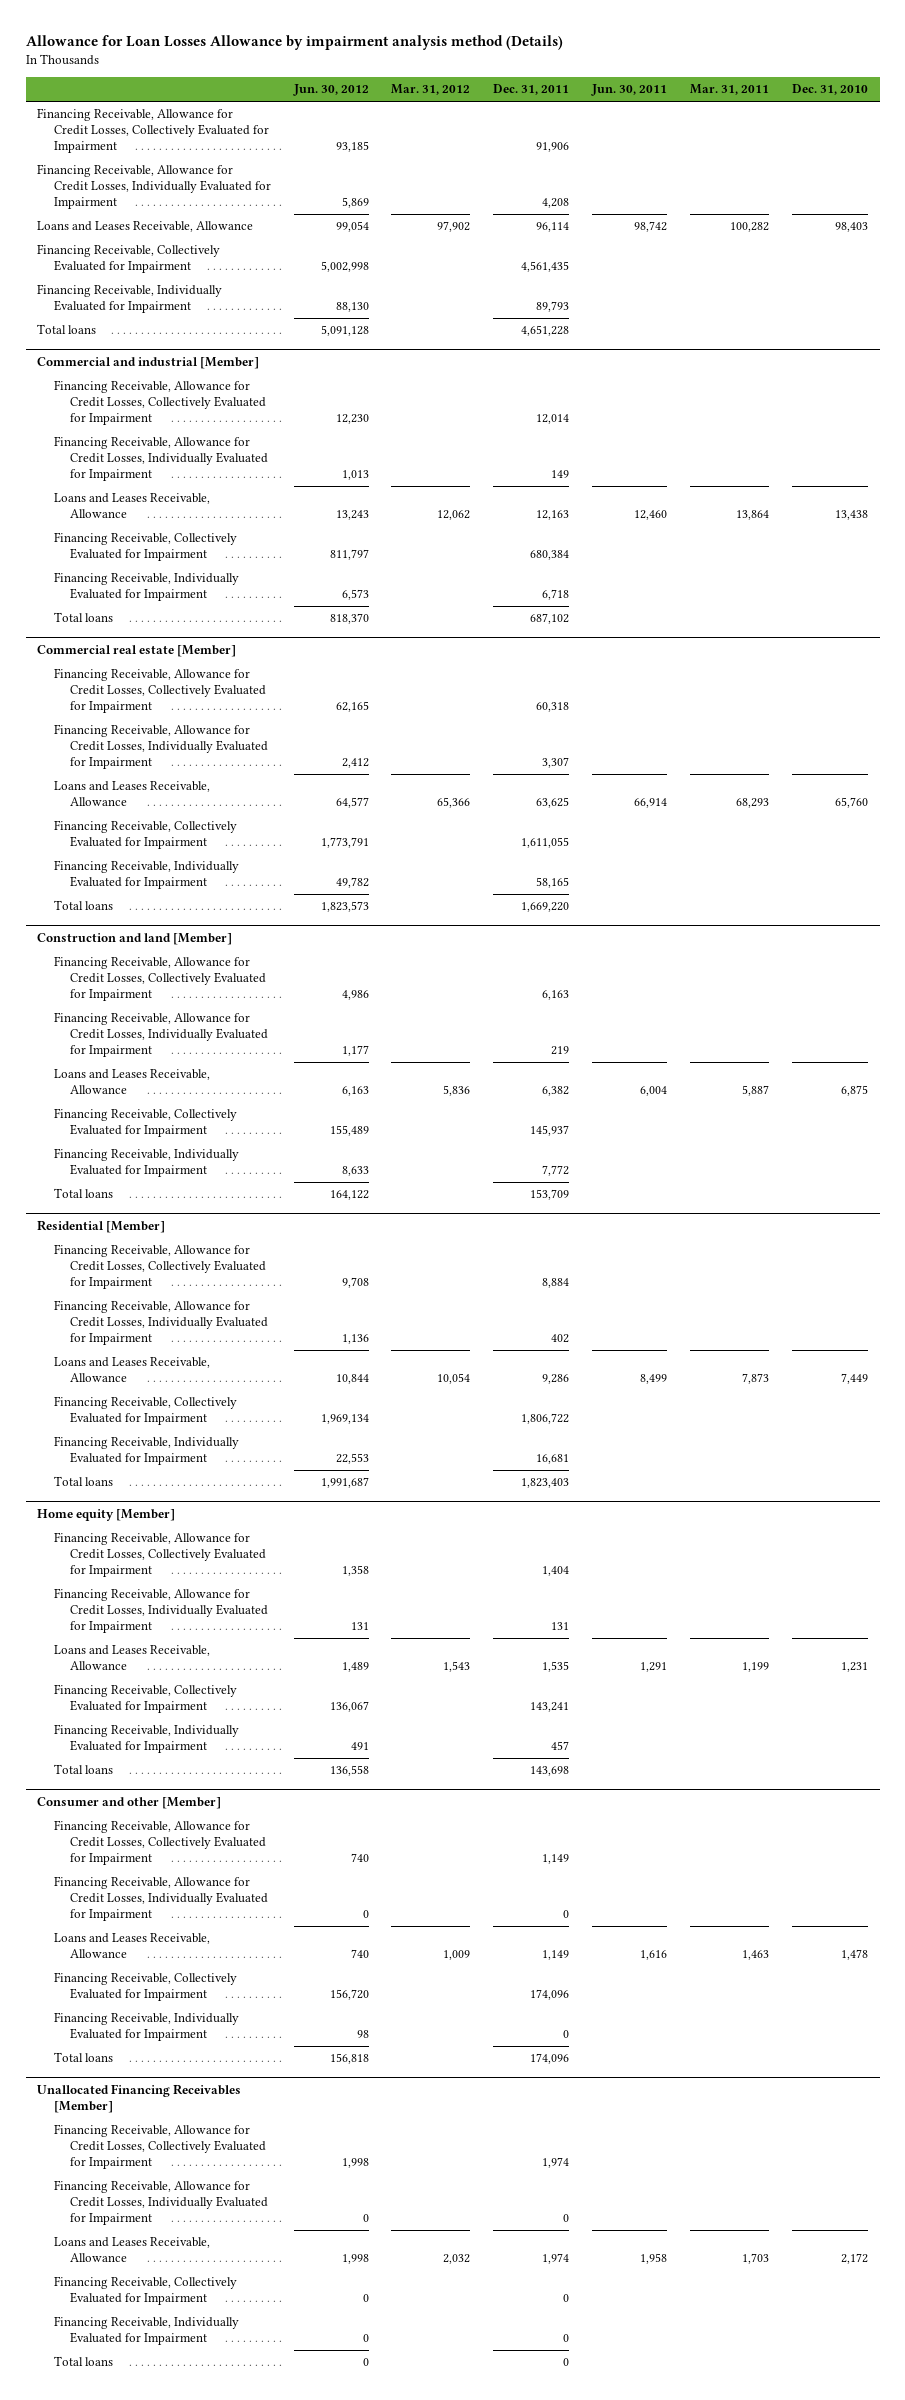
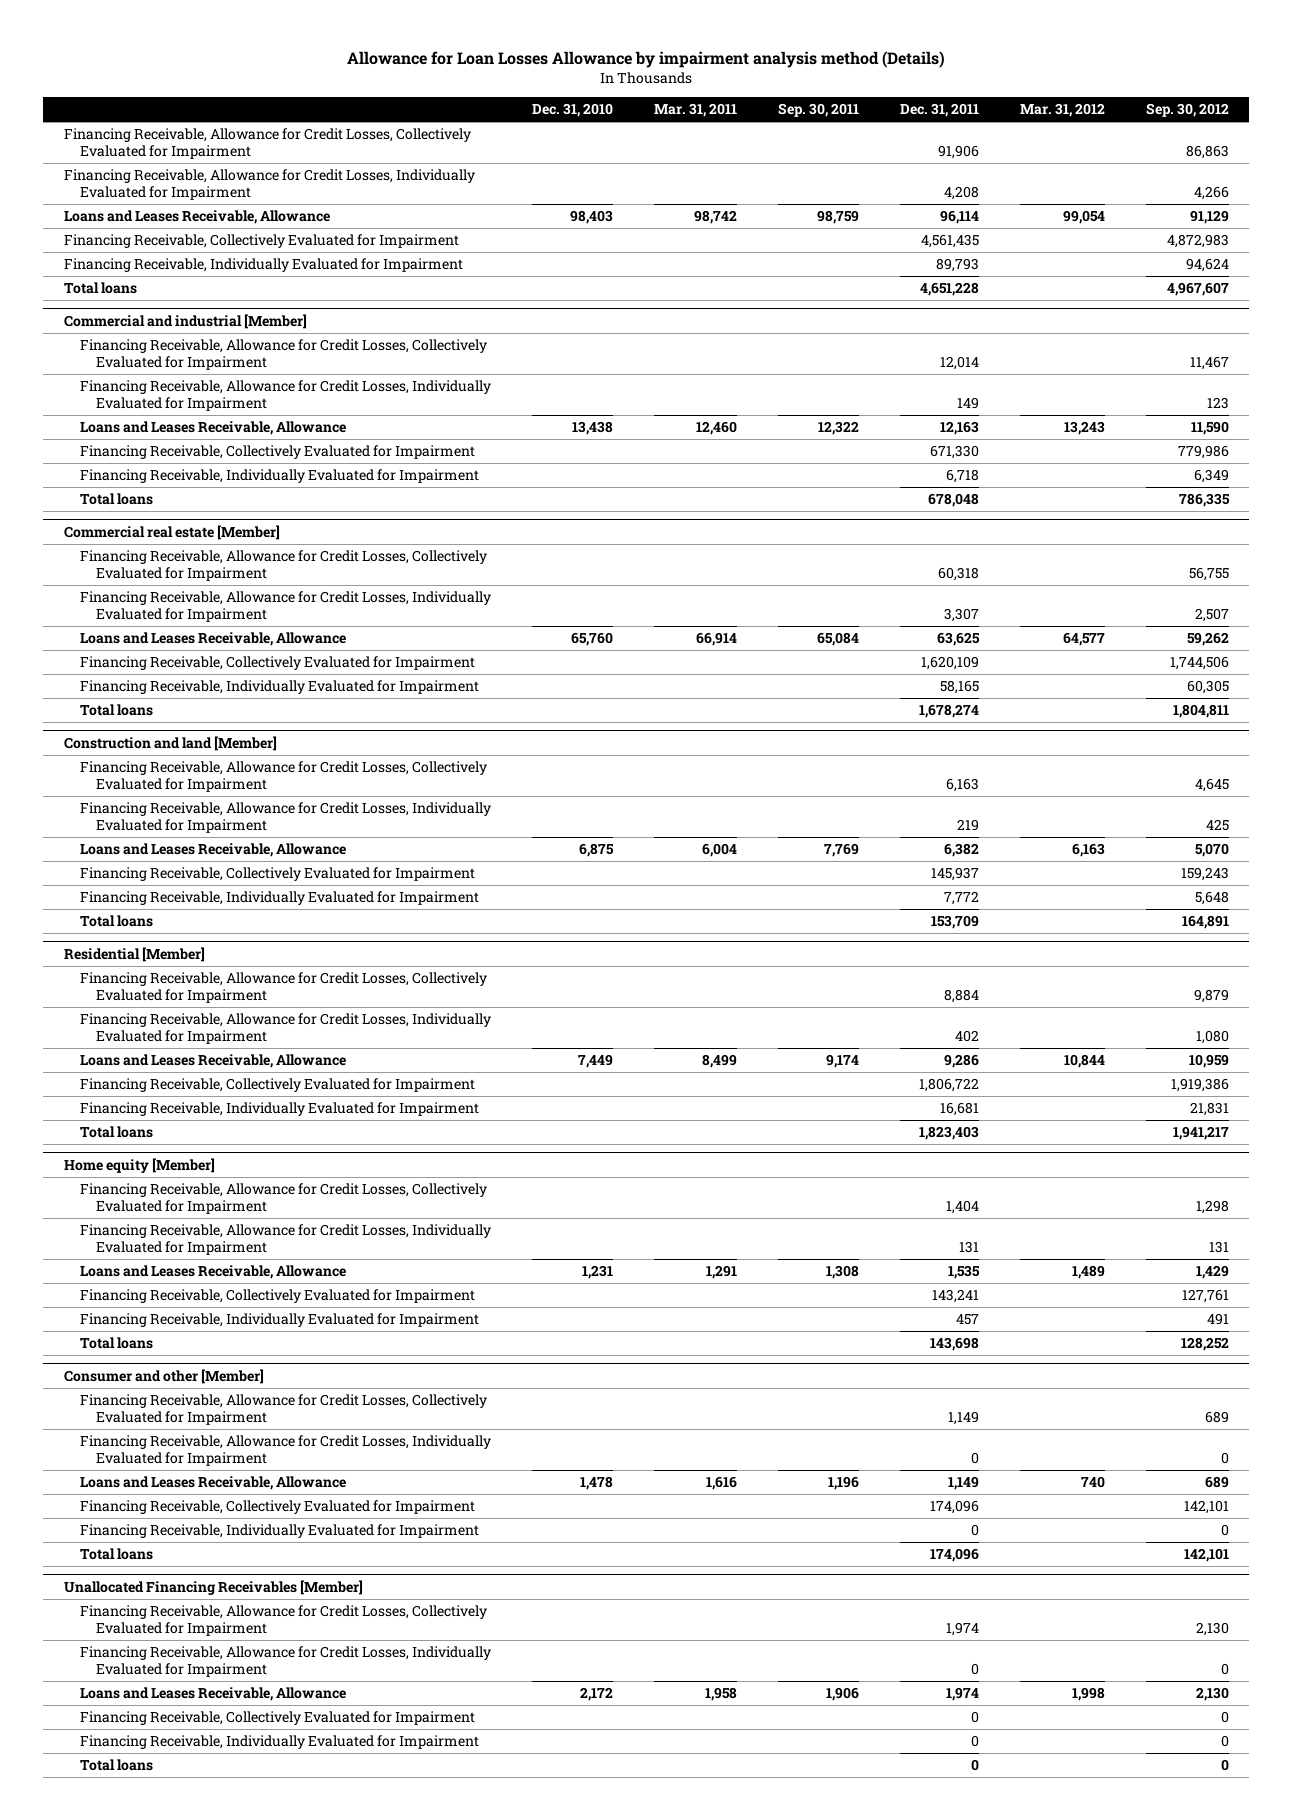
[292,84,369,97] Jun. 30, 2012 -> none
[591,84,668,97] Jun. 30, 2011 -> none
none -> [777,103,859,118] Sep. 30, 2011
none -> [1145,103,1229,118] Sep. 30, 2012
[437,221,471,233] 97,902 -> [1062,210,1105,225] 99,054
[730,222,770,233] 100,282 -> [693,210,737,225] 98,742
[437,510,471,521] 12,062 -> [1063,421,1105,436] 13,243
[736,510,770,521] 13,864 -> [695,421,737,436] 12,460
[530,550,570,561] 680,384 -> [929,445,979,460] 671,330
[530,613,570,625] 687,102 -> [927,493,979,508] 678,048
[437,797,471,809] 65,366 -> [1062,632,1105,647] 64,577
[736,798,770,809] 68,293 -> [695,632,737,647] 66,914
[521,837,570,849] 1,611,055 -> [920,656,979,671] 1,620,109
[521,902,570,913] 1,669,220 -> [918,704,979,719] 1,678,274
[443,1085,471,1097] 5,836 -> [1071,843,1105,858] 6,163
[742,1085,770,1097] 5,887 -> [701,843,737,858] 6,004
[437,1373,471,1385] 10,054 -> [1063,1054,1105,1069] 10,844
[742,1373,770,1385] 7,873 -> [701,1054,737,1069] 8,499
[443,1661,471,1673] 1,543 -> [1071,1265,1105,1280] 1,489
[742,1662,770,1673] 1,199 -> [705,1265,737,1280] 1,291
[443,1950,471,1961] 1,009 -> [1080,1476,1105,1489] 740
[742,1950,770,1961] 1,463 -> [705,1476,737,1491] 1,616
[443,2254,471,2265] 2,032 -> [1071,1687,1105,1702] 1,998
[742,2253,770,2265] 1,703 -> [704,1687,737,1702] 1,958

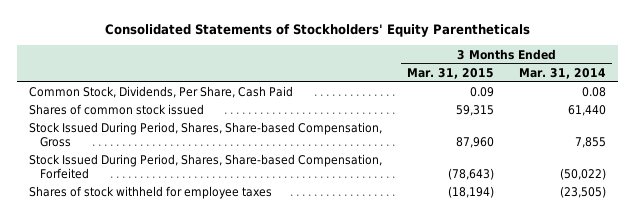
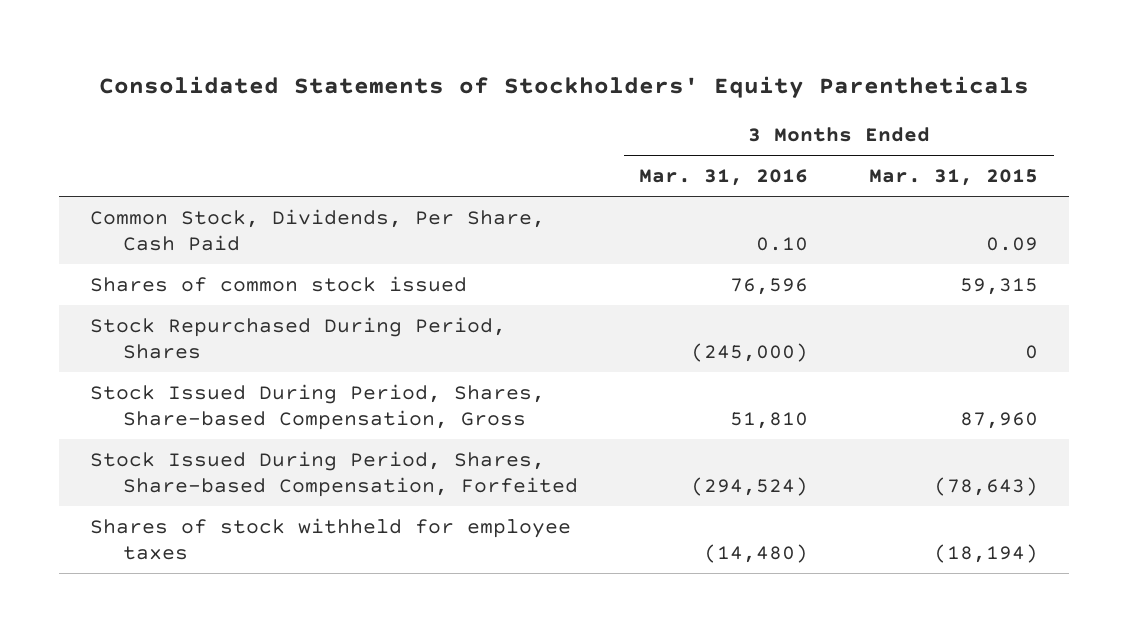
[519,67,607,79] Mar. 31, 2014 -> none
none -> [639,168,809,186] Mar. 31, 2016
none -> [90,316,507,360] Stock Repurchased During Period, Shares

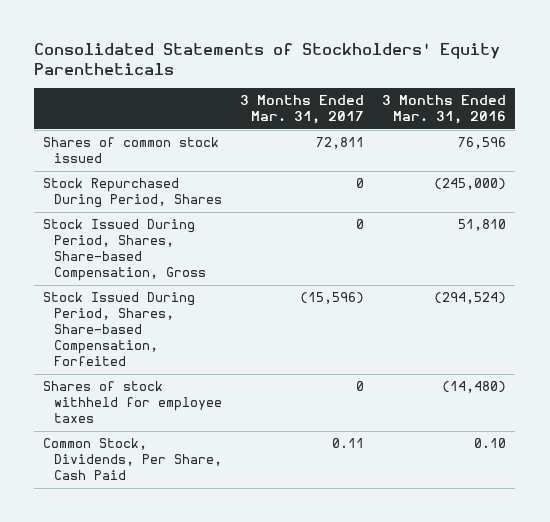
[869,168,1039,186] Mar. 31, 2015 -> none
none -> [240,95,365,125] 3 Months Ended Mar. 31, 2017
[90,208,546,252] Common Stock, Dividends, Per Share, Cash Paid -> [43,438,223,481] Common Stock, Dividends, Per Share, Cash Paid

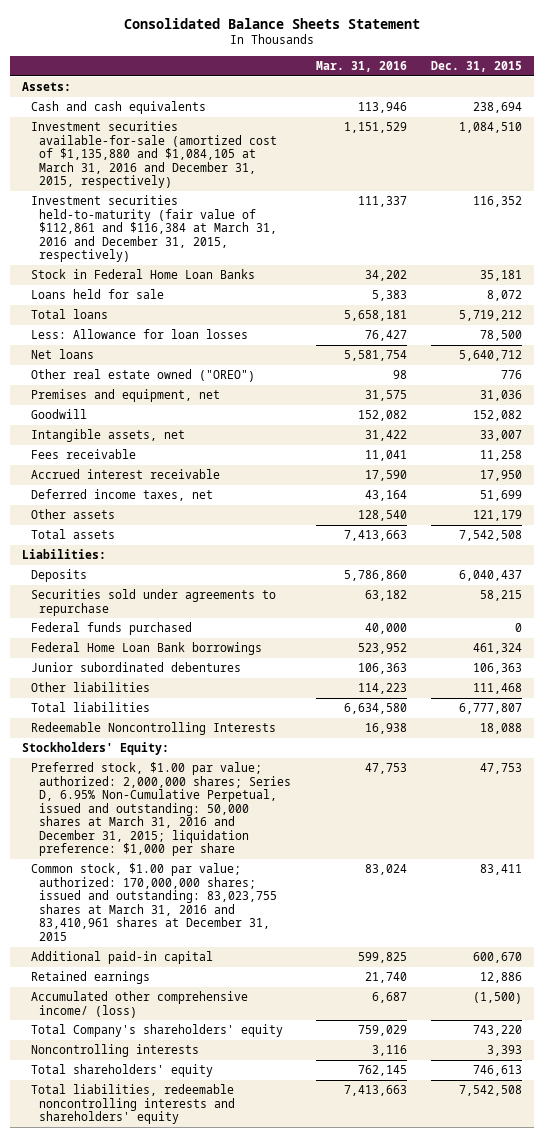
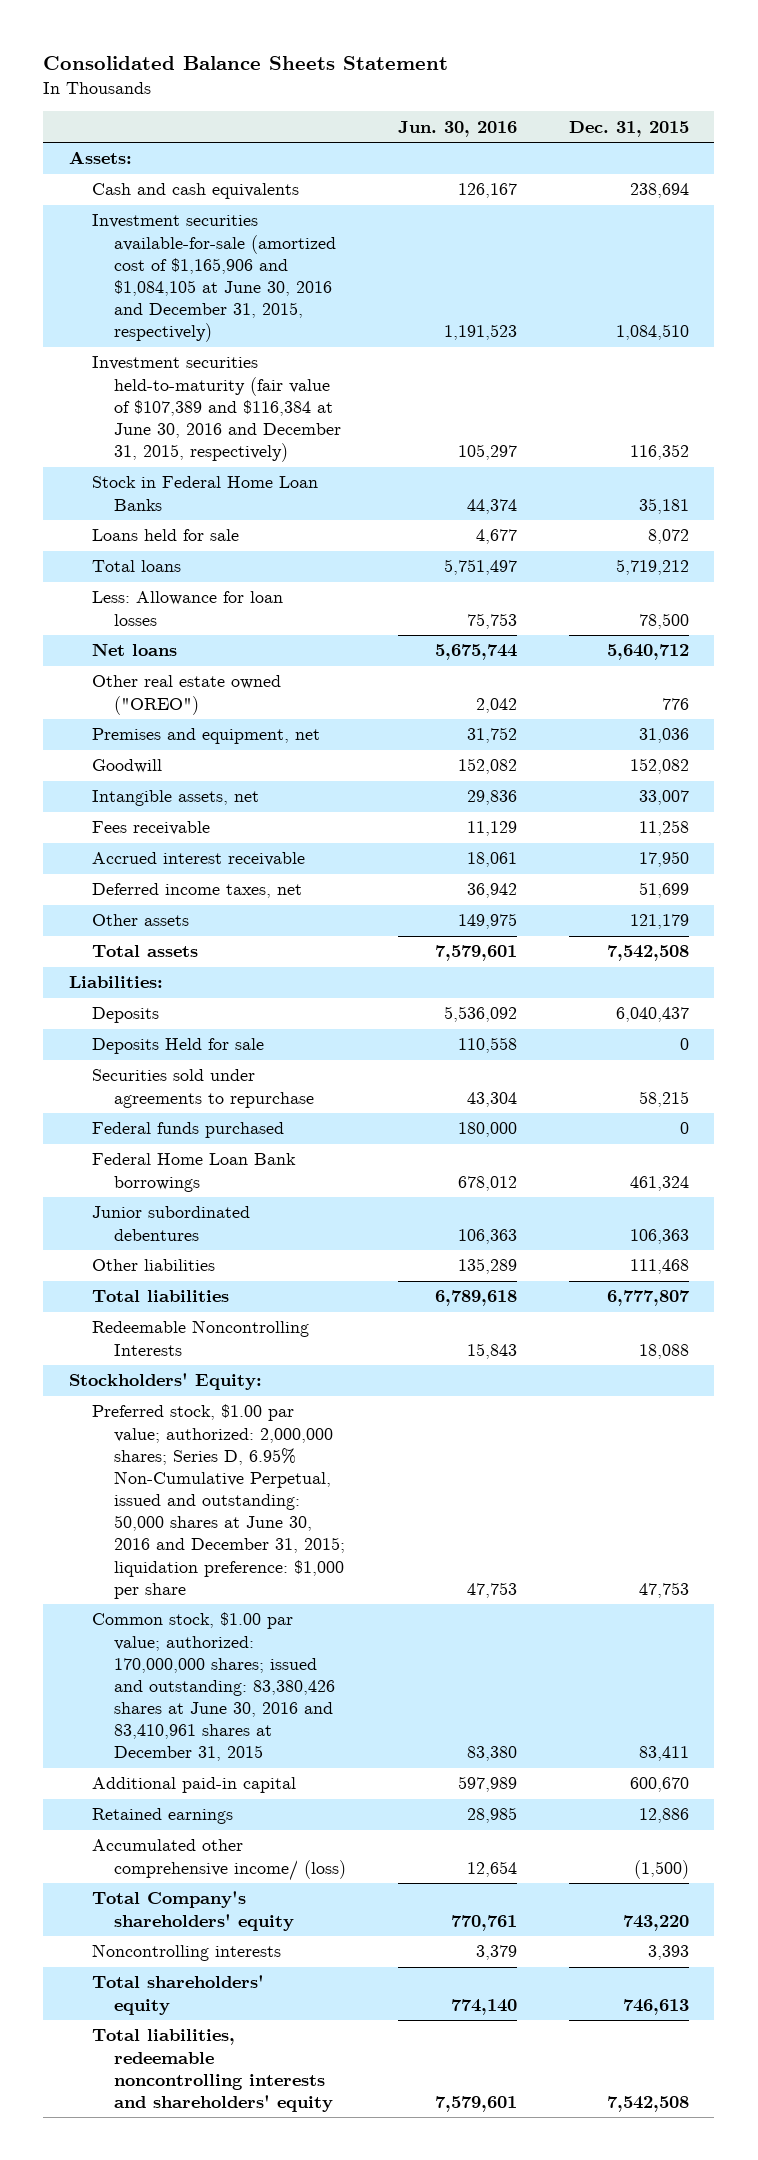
[315,61,407,73] Mar. 31, 2016 -> none
none -> [397,120,517,137] Jun. 30, 2016
[30,121,278,189] Investment securities available-for-sale (amortized cost of $1,135,880 and $1,084,105 at March 31, 2016 and December 31, 2015, respectively) -> [91,214,337,343] Investment securities available-for-sale (amortized cost of $1,165,906 and $1,084,105 at June 30, 2016 and December 31, 2015, respectively)
[30,195,278,263] Investment securities held-to-maturity (fair value of $112,861 and $116,384 at March 31, 2016 and December 31, 2015, respectively) -> [91,356,342,463] Investment securities held-to-maturity (fair value of $107,389 and $116,384 at June 30, 2016 and December 31, 2015, respectively)
none -> [91,1038,264,1055] Deposits Held for sale
[30,762,292,857] Preferred stock, $1.00 par value; authorized: 2,000,000 shares; Series D, 6.95% Non-Cumulative Perpetual, issued and outstanding: 50,000 shares at March 31, 2016 and December 31, 2015; liquidation preference: $1,000 per share -> [91,1404,346,1599] Preferred stock, $1.00 par value; authorized: 2,000,000 shares; Series D, 6.95% Non-Cumulative Perpetual, issued and outstanding: 50,000 shares at June 30, 2016 and December 31, 2015; liquidation preference: $1,000 per share
[30,863,278,941] Common stock, $1.00 par value; authorized: 170,000,000 shares; issued and outstanding: 83,023,755 shares at March 31, 2016 and 83,410,961 shares at December 31, 2015 -> [91,1612,336,1762] Common stock, $1.00 par value; authorized: 170,000,000 shares; issued and outstanding: 83,380,426 shares at June 30, 2016 and 83,410,961 shares at December 31, 2015

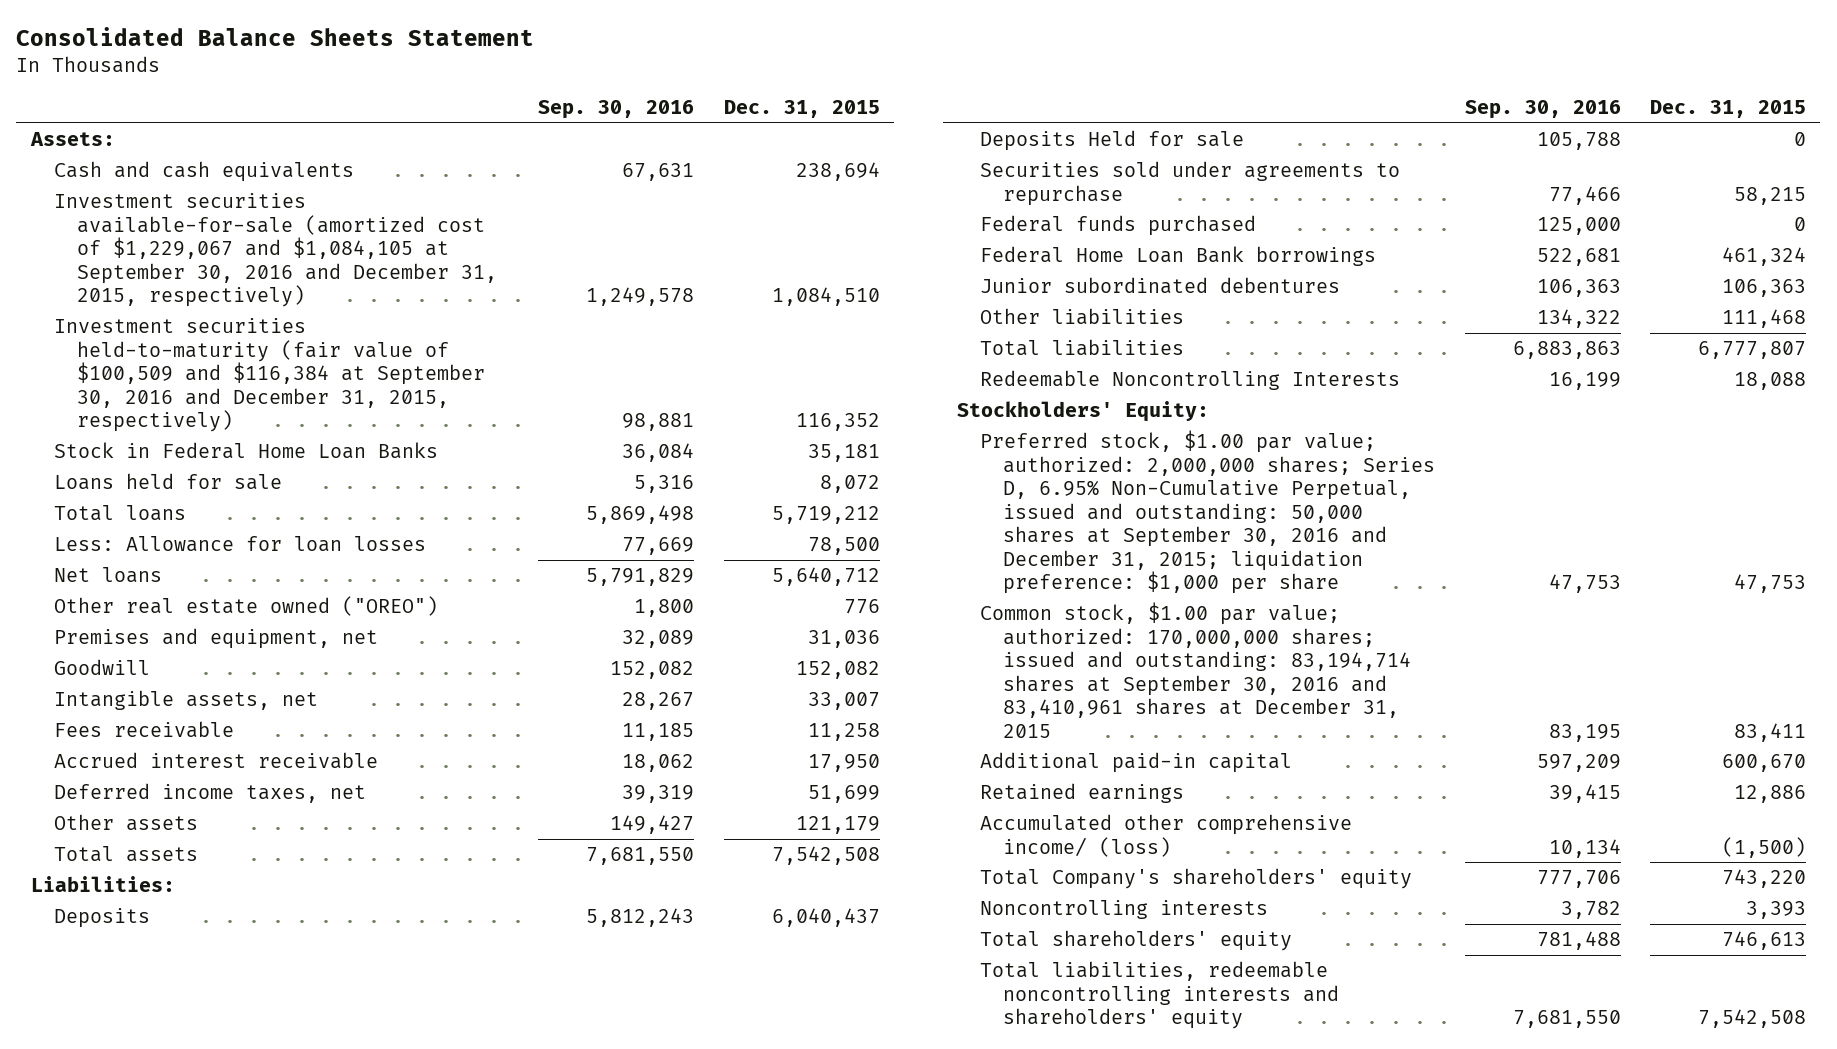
[397,120,517,137] Jun. 30, 2016 -> none
none -> [538,99,695,119] Sep. 30, 2016
[91,214,337,343] Investment securities available-for-sale (amortized cost of $1,165,906 and $1,084,105 at June 30, 2016 and December 31, 2015, respectively) -> [54,193,498,308] Investment securities available-for-sale (amortized cost of $1,229,067 and $1,084,105 at September 30, 2016 and December 31, 2015, respectively)
[91,356,342,463] Investment securities held-to-maturity (fair value of $107,389 and $116,384 at June 30, 2016 and December 31, 2015, respectively) -> [54,318,486,433] Investment securities held-to-maturity (fair value of $100,509 and $116,384 at September 30, 2016 and December 31, 2015, respectively)
[91,1404,346,1599] Preferred stock, $1.00 par value; authorized: 2,000,000 shares; Series D, 6.95% Non-Cumulative Perpetual, issued and outstanding: 50,000 shares at June 30, 2016 and December 31, 2015; liquidation preference: $1,000 per share -> [980,430,1436,595] Preferred stock, $1.00 par value; authorized: 2,000,000 shares; Series D, 6.95% Non-Cumulative Perpetual, issued and outstanding: 50,000 shares at September 30, 2016 and December 31, 2015; liquidation preference: $1,000 per share
[91,1612,336,1762] Common stock, $1.00 par value; authorized: 170,000,000 shares; issued and outstanding: 83,380,426 shares at June 30, 2016 and 83,410,961 shares at December 31, 2015 -> [980,602,1412,738] Common stock, $1.00 par value; authorized: 170,000,000 shares; issued and outstanding: 83,194,714 shares at September 30, 2016 and 83,410,961 shares at December 31, 2015

